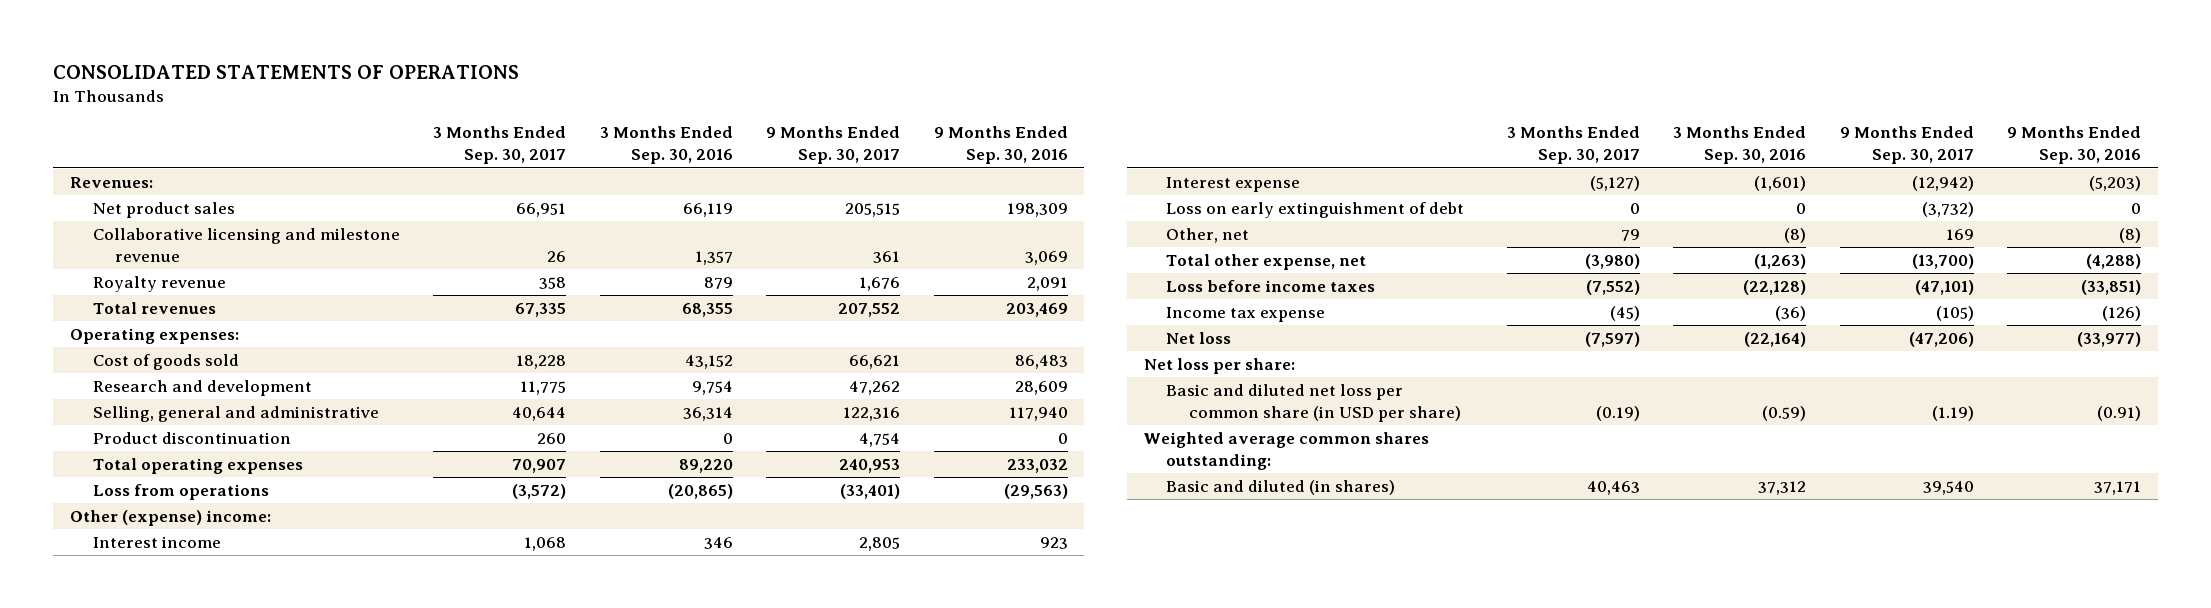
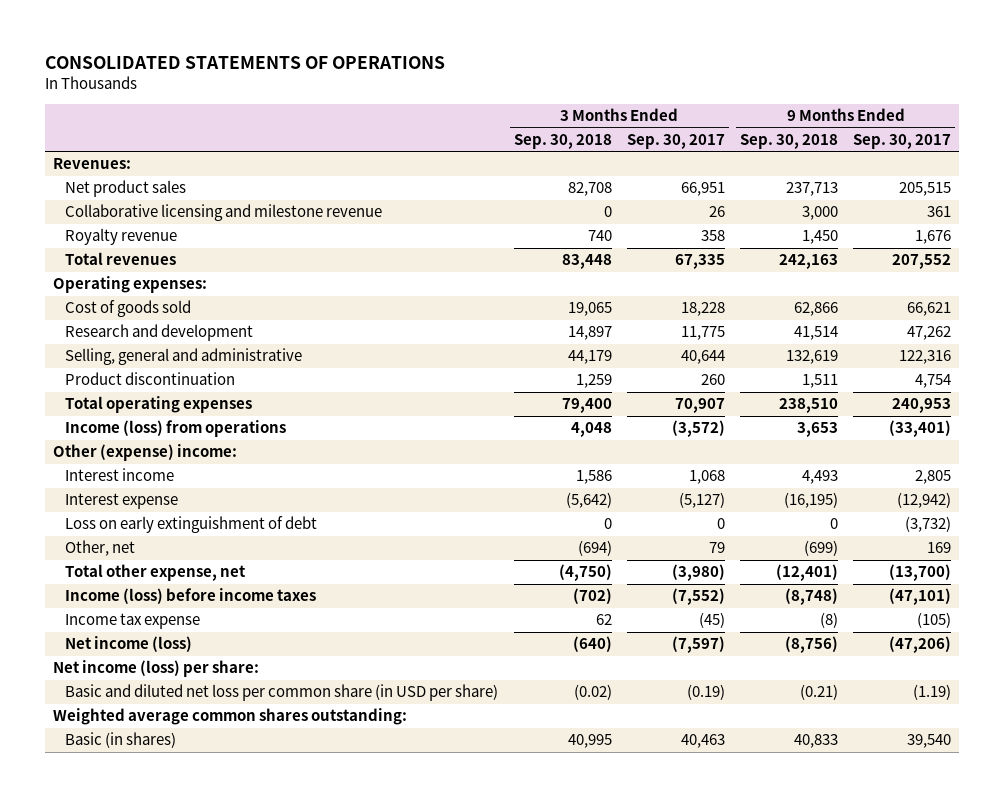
[599,126,733,165] 3 Months Ended Sep. 30, 2016 -> none
[933,126,1068,165] 9 Months Ended Sep. 30, 2016 -> none
none -> [513,133,612,149] Sep. 30, 2018
none -> [740,133,839,149] Sep. 30, 2018
[92,484,269,501] Loss from operations -> [65,420,287,438] Income (loss) from operations
[1166,280,1376,293] Loss before income taxes -> [65,588,317,605] Income (loss) before income taxes
[1166,332,1232,345] Net loss -> [65,636,193,653] Net income (loss)
[1143,358,1295,375] Net loss per share: -> [52,660,259,678] Net income (loss) per share:
[1166,480,1396,496] Basic and diluted (in shares) -> [65,732,177,749] Basic (in shares)

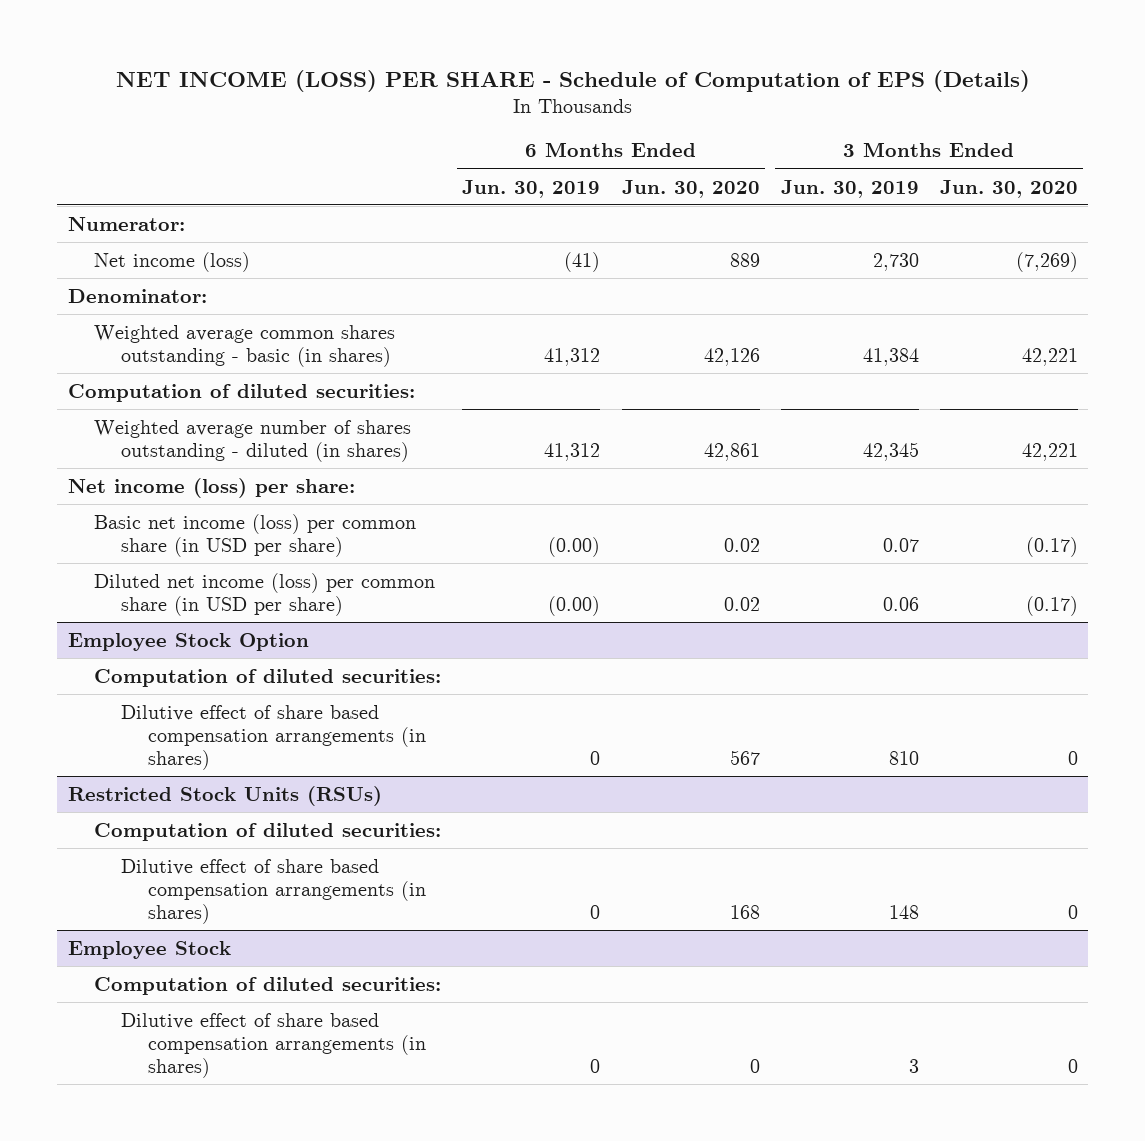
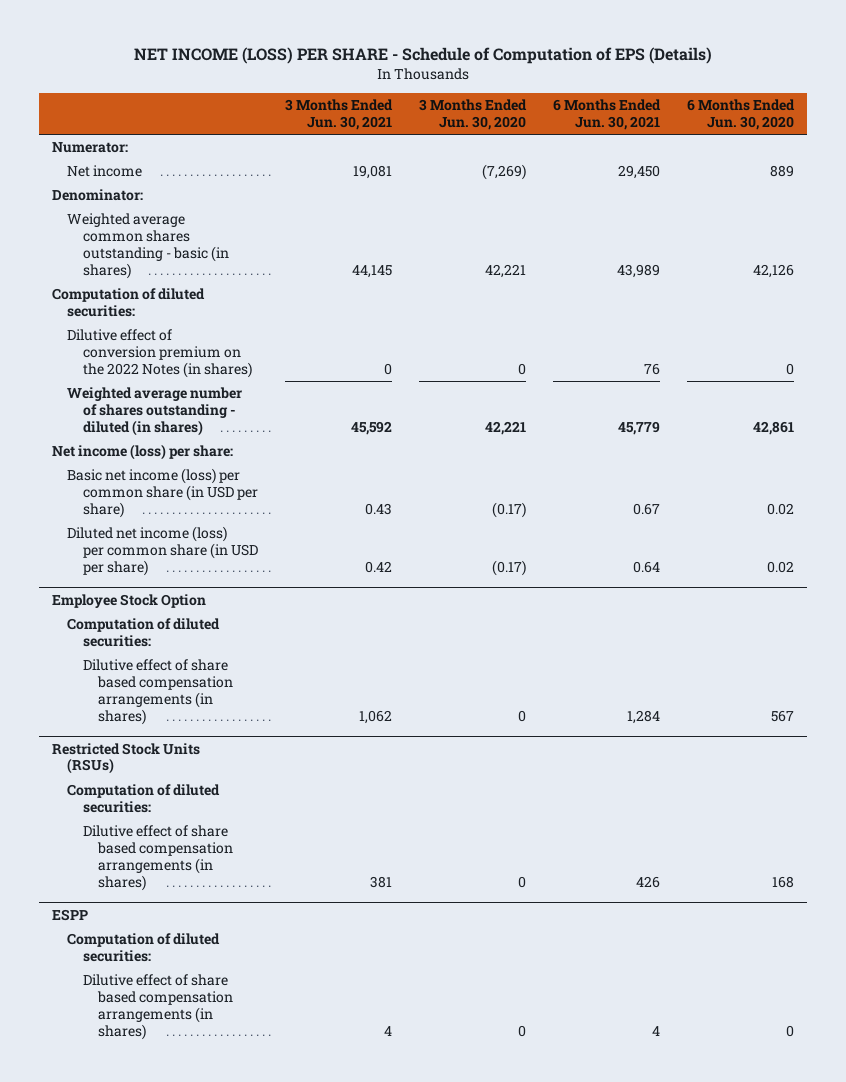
[462,179,601,198] Jun. 30, 2019 -> none
[780,179,919,198] Jun. 30, 2019 -> none
none -> [284,99,393,130] 3 Months Ended Jun. 30, 2021
none -> [552,99,661,130] 6 Months Ended Jun. 30, 2021
[94,251,251,272] Net income (loss) -> [67,165,143,178] Net income
none -> [67,329,252,378] Dilutive effect of conversion premium on the 2022 Notes (in shares)
[67,940,231,959] Employee Stock -> [52,908,89,921] ESPP

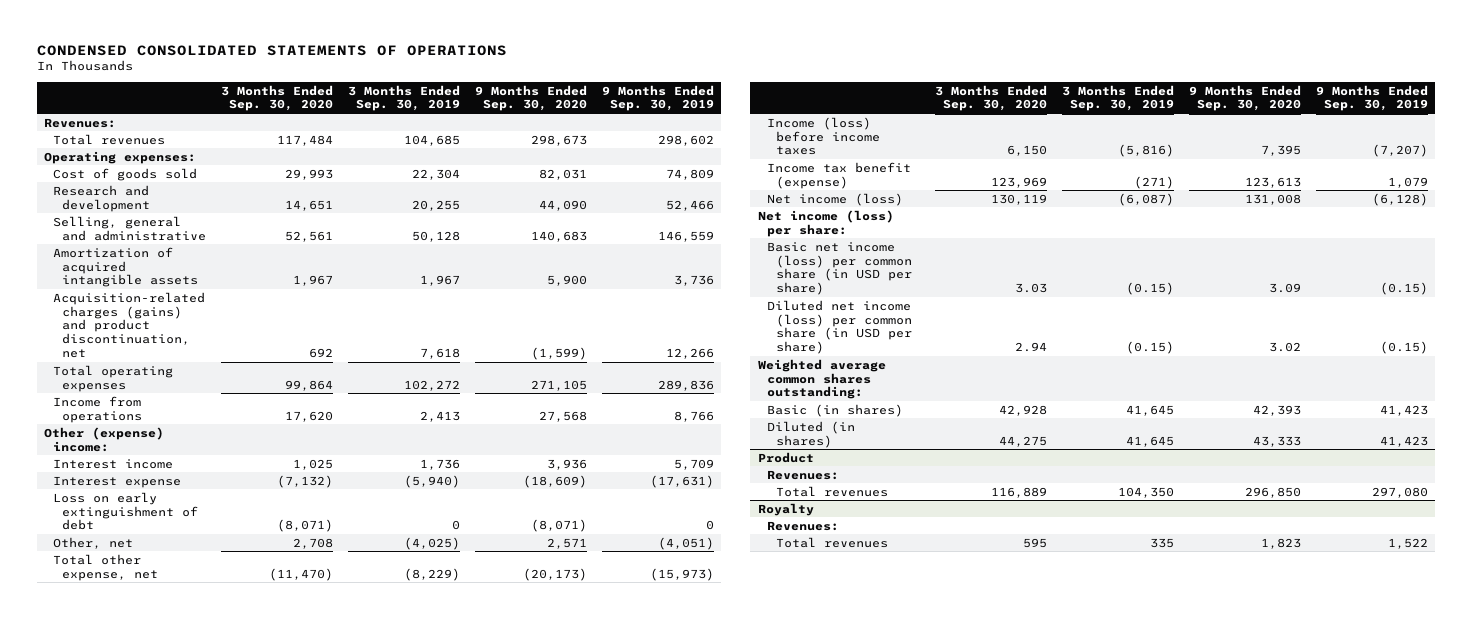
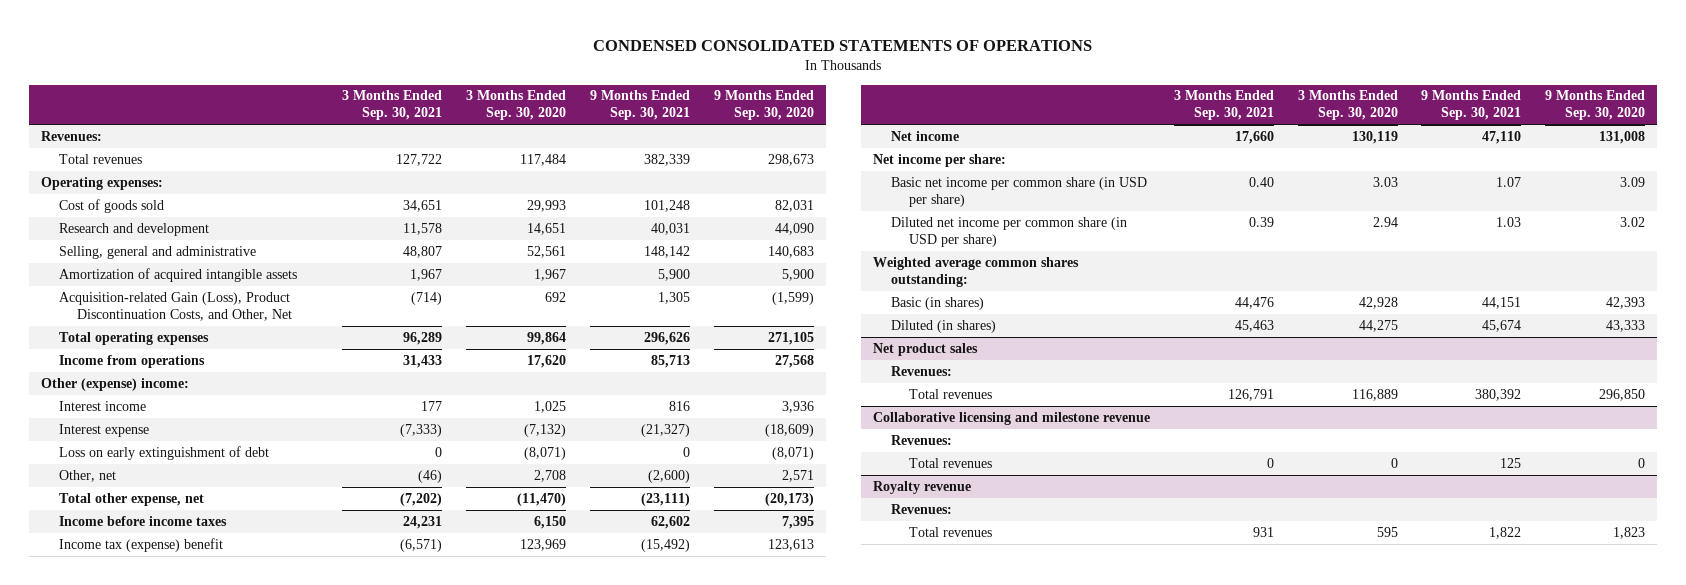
[348,84,461,112] 3 Months Ended Sep. 30, 2019 -> none
[601,84,714,112] 9 Months Ended Sep. 30, 2019 -> none
none -> [342,90,443,121] 3 Months Ended Sep. 30, 2021
none -> [589,90,690,121] 9 Months Ended Sep. 30, 2021
[53,291,206,359] Acquisition-related charges (gains) and product discontinuation, net -> [59,291,293,321] Acquisition-related Gain (Loss), Product Discontinuation Costs, and Other, Net
[766,116,880,156] Income (loss) before income taxes -> [59,515,228,526] Income before income taxes
[766,161,911,189] Income tax benefit (expense) -> [59,537,224,552] Income tax (expense) benefit
[766,192,903,206] Net income (loss) -> [890,130,959,141] Net income
[757,209,894,237] Net income (loss) per share: -> [872,153,1006,167] Net income per share:
[766,241,912,296] Basic net income (loss) per common share (in USD per share) -> [890,176,1147,207] Basic net income per common share (in USD per share)
[766,299,912,355] Diluted net income (loss) per common share (in USD per share) -> [890,216,1127,247] Diluted net income per common share (in USD per share)
[757,451,814,463] Product -> [872,342,978,356] Net product sales
[757,502,814,516] Royalty -> none
none -> [872,411,1150,425] Collaborative licensing and milestone revenue
none -> [908,457,992,468] Total revenues
none -> [872,480,971,494] Royalty revenue
none -> [890,503,952,514] Revenues:

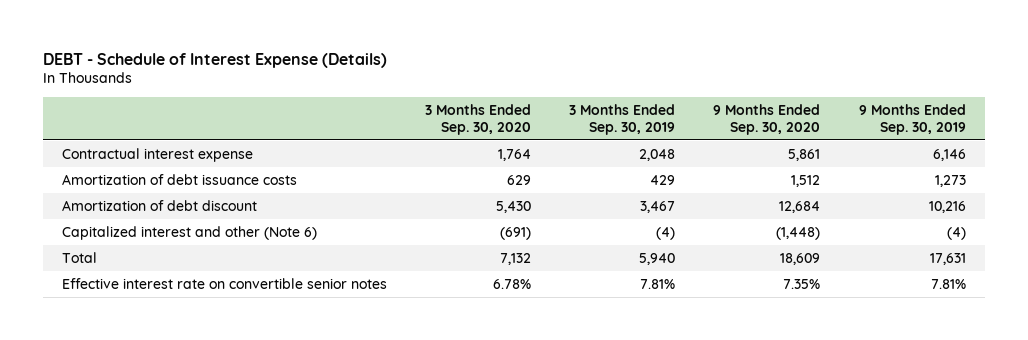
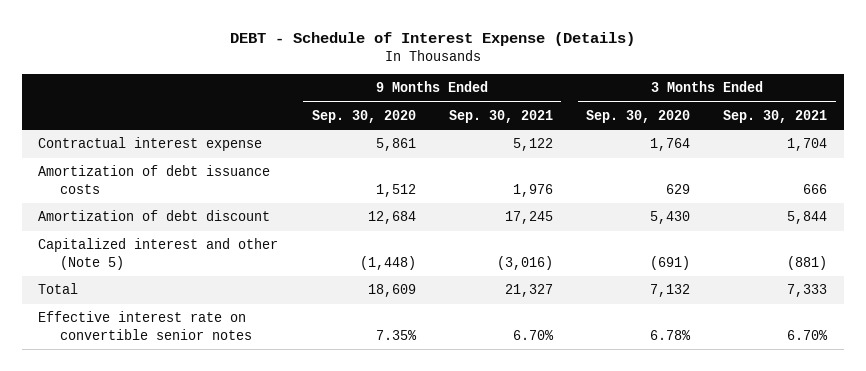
[569,104,676,136] 3 Months Ended Sep. 30, 2019 -> none
[858,104,966,136] 9 Months Ended Sep. 30, 2019 -> none
none -> [448,109,553,123] Sep. 30, 2021
none -> [723,109,828,123] Sep. 30, 2021
[62,225,318,240] Capitalized interest and other (Note 6) -> [38,238,279,270] Capitalized interest and other (Note 5)

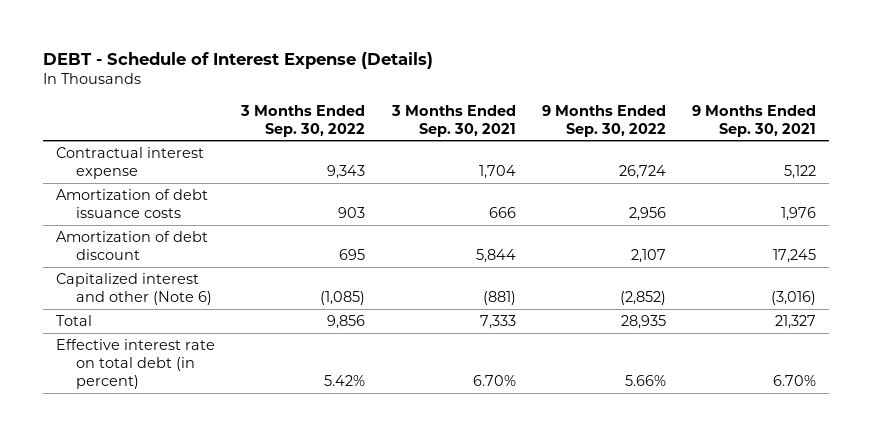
[311,109,416,123] Sep. 30, 2020 -> none
[586,109,691,123] Sep. 30, 2020 -> none
none -> [240,104,366,137] 3 Months Ended Sep. 30, 2022
none -> [541,104,666,137] 9 Months Ended Sep. 30, 2022
[38,238,279,270] Capitalized interest and other (Note 5) -> [56,272,213,305] Capitalized interest and other (Note 6)
[38,311,252,340] Effective interest rate on convertible senior notes -> [56,338,216,389] Effective interest rate on total debt (in percent)

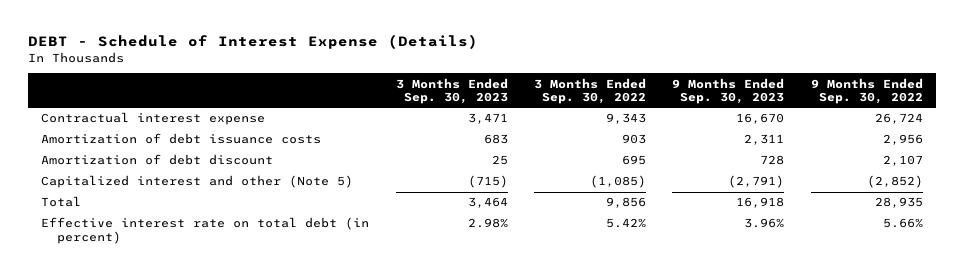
[390,104,516,137] 3 Months Ended Sep. 30, 2021 -> none
[692,104,817,137] 9 Months Ended Sep. 30, 2021 -> none
none -> [395,77,508,105] 3 Months Ended Sep. 30, 2023
none -> [672,77,785,105] 9 Months Ended Sep. 30, 2023
[56,272,213,305] Capitalized interest and other (Note 6) -> [41,175,354,189] Capitalized interest and other (Note 5)

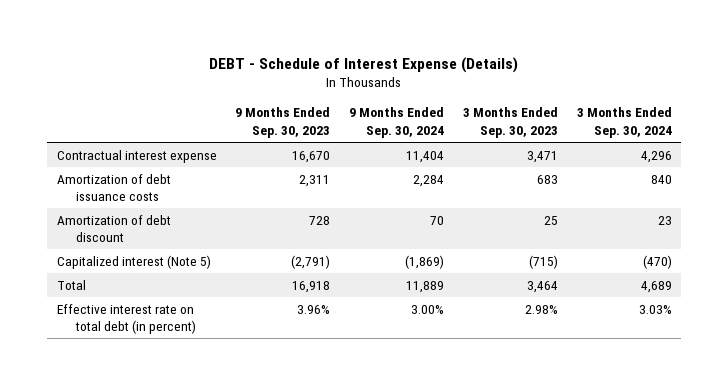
[533,77,646,105] 3 Months Ended Sep. 30, 2022 -> none
[810,77,923,105] 9 Months Ended Sep. 30, 2022 -> none
none -> [349,107,445,139] 9 Months Ended Sep. 30, 2024
none -> [576,107,672,139] 3 Months Ended Sep. 30, 2024
[41,175,354,189] Capitalized interest and other (Note 5) -> [56,254,211,269] Capitalized interest (Note 5)

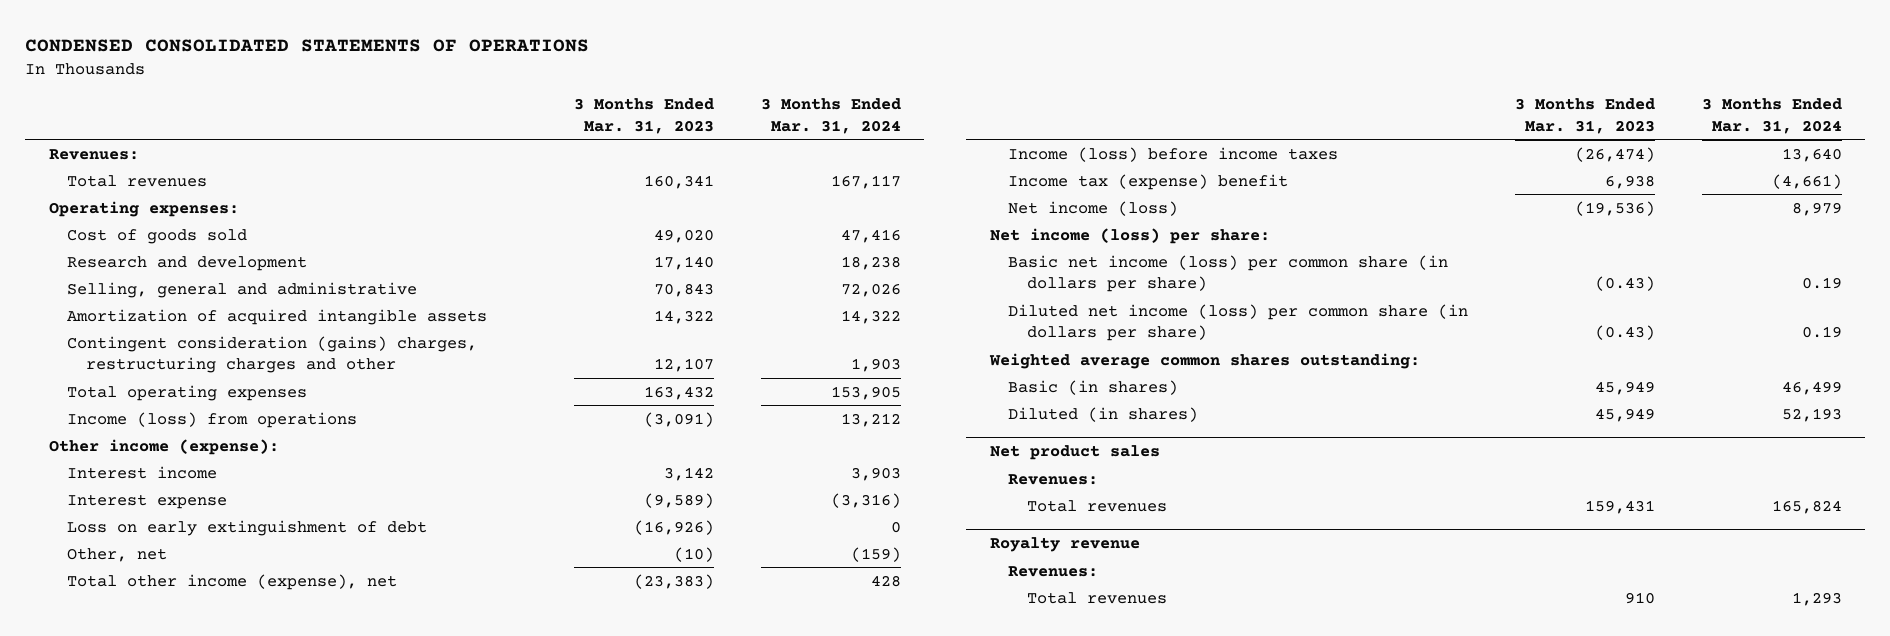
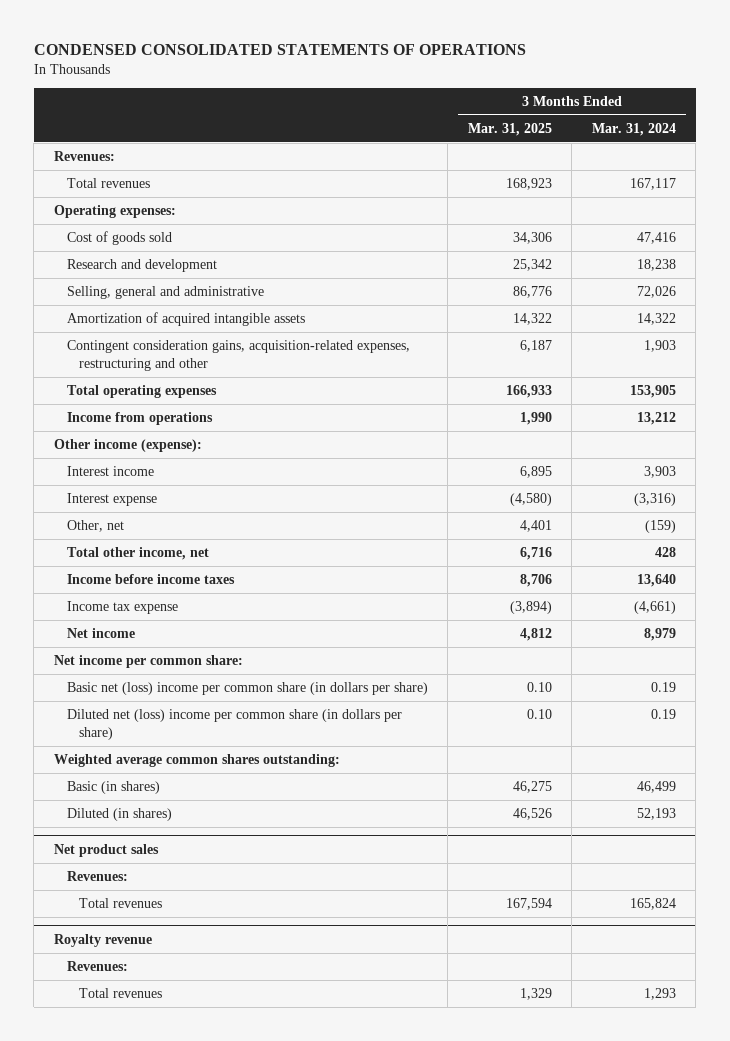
[574,98,715,134] 3 Months Ended Mar. 31, 2023 -> none
none -> [467,122,552,136] Mar. 31, 2025
[67,335,478,373] Contingent consideration (gains) charges, restructuring charges and other -> [66,339,410,371] Contingent consideration gains, acquisition-related expenses, restructuring and other
[67,411,358,428] Income (loss) from operations -> [66,411,213,425] Income from operations
[67,519,428,536] Loss on early extinguishment of debt -> none
[67,573,398,590] Total other income (expense), net -> [66,546,209,560] Total other income, net
[1008,146,1339,162] Income (loss) before income taxes -> [66,573,235,584] Income before income taxes
[1008,173,1289,190] Income tax (expense) benefit -> [66,600,178,614] Income tax expense
[1008,200,1179,216] Net income (loss) -> [66,627,135,638] Net income
[989,227,1270,244] Net income (loss) per share: -> [53,654,243,668] Net income per common share:
[1008,254,1449,292] Basic net income (loss) per common share (in dollars per share) -> [66,681,428,695] Basic net (loss) income per common share (in dollars per share)
[1008,303,1469,341] Diluted net income (loss) per common share (in dollars per share) -> [66,708,402,740] Diluted net (loss) income per common share (in dollars per share)

